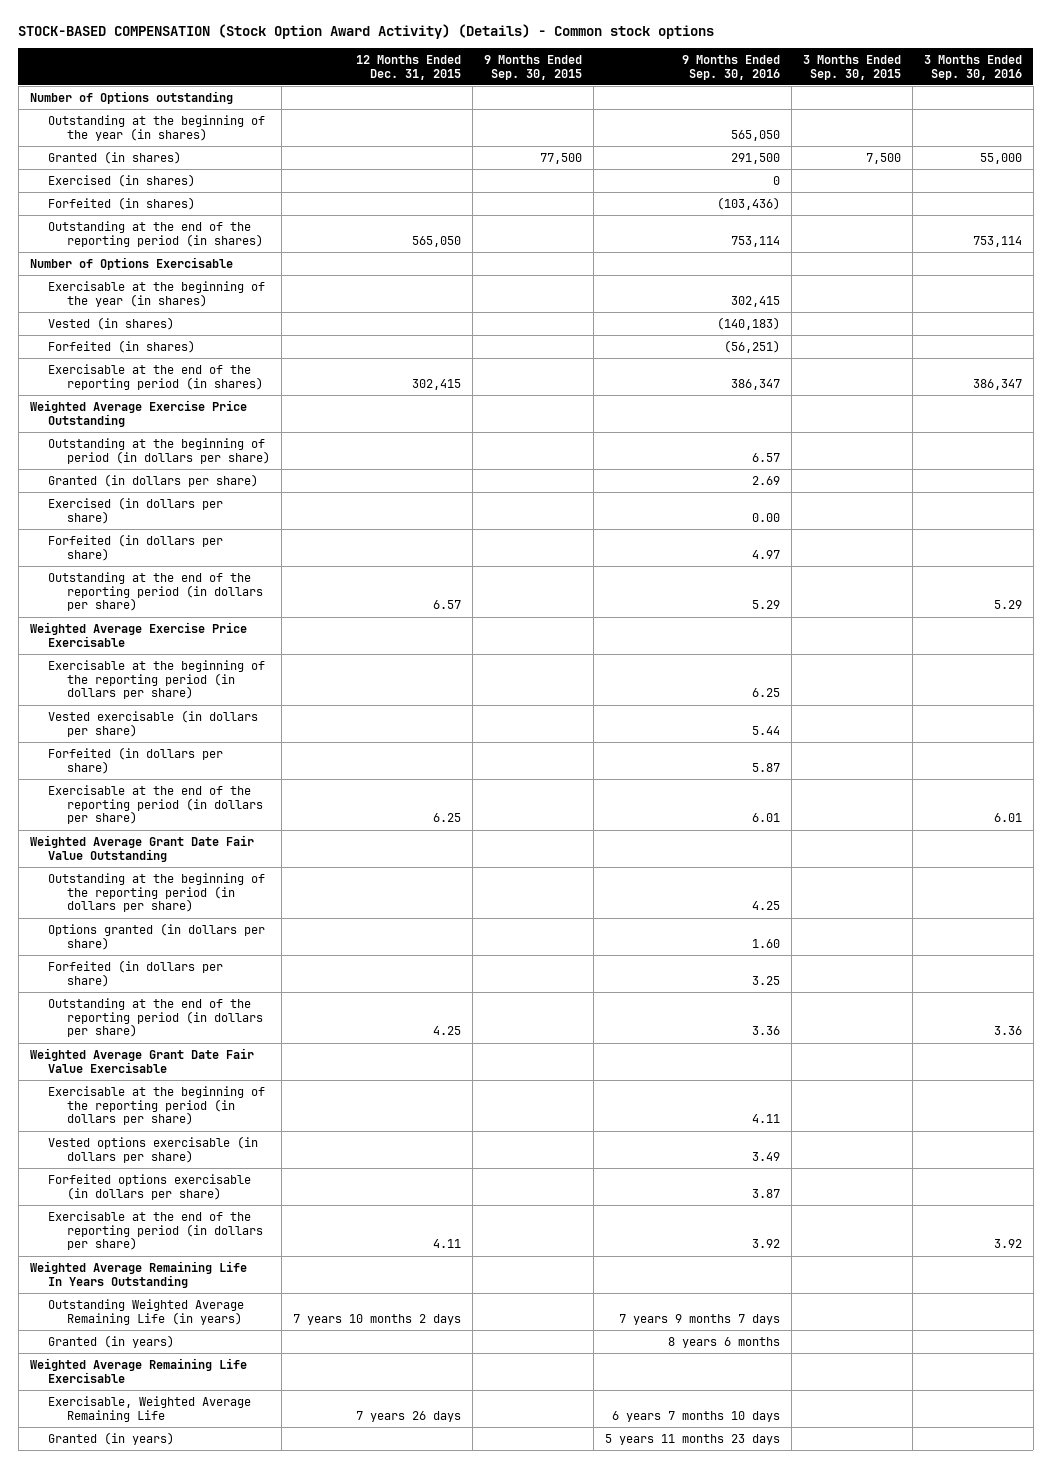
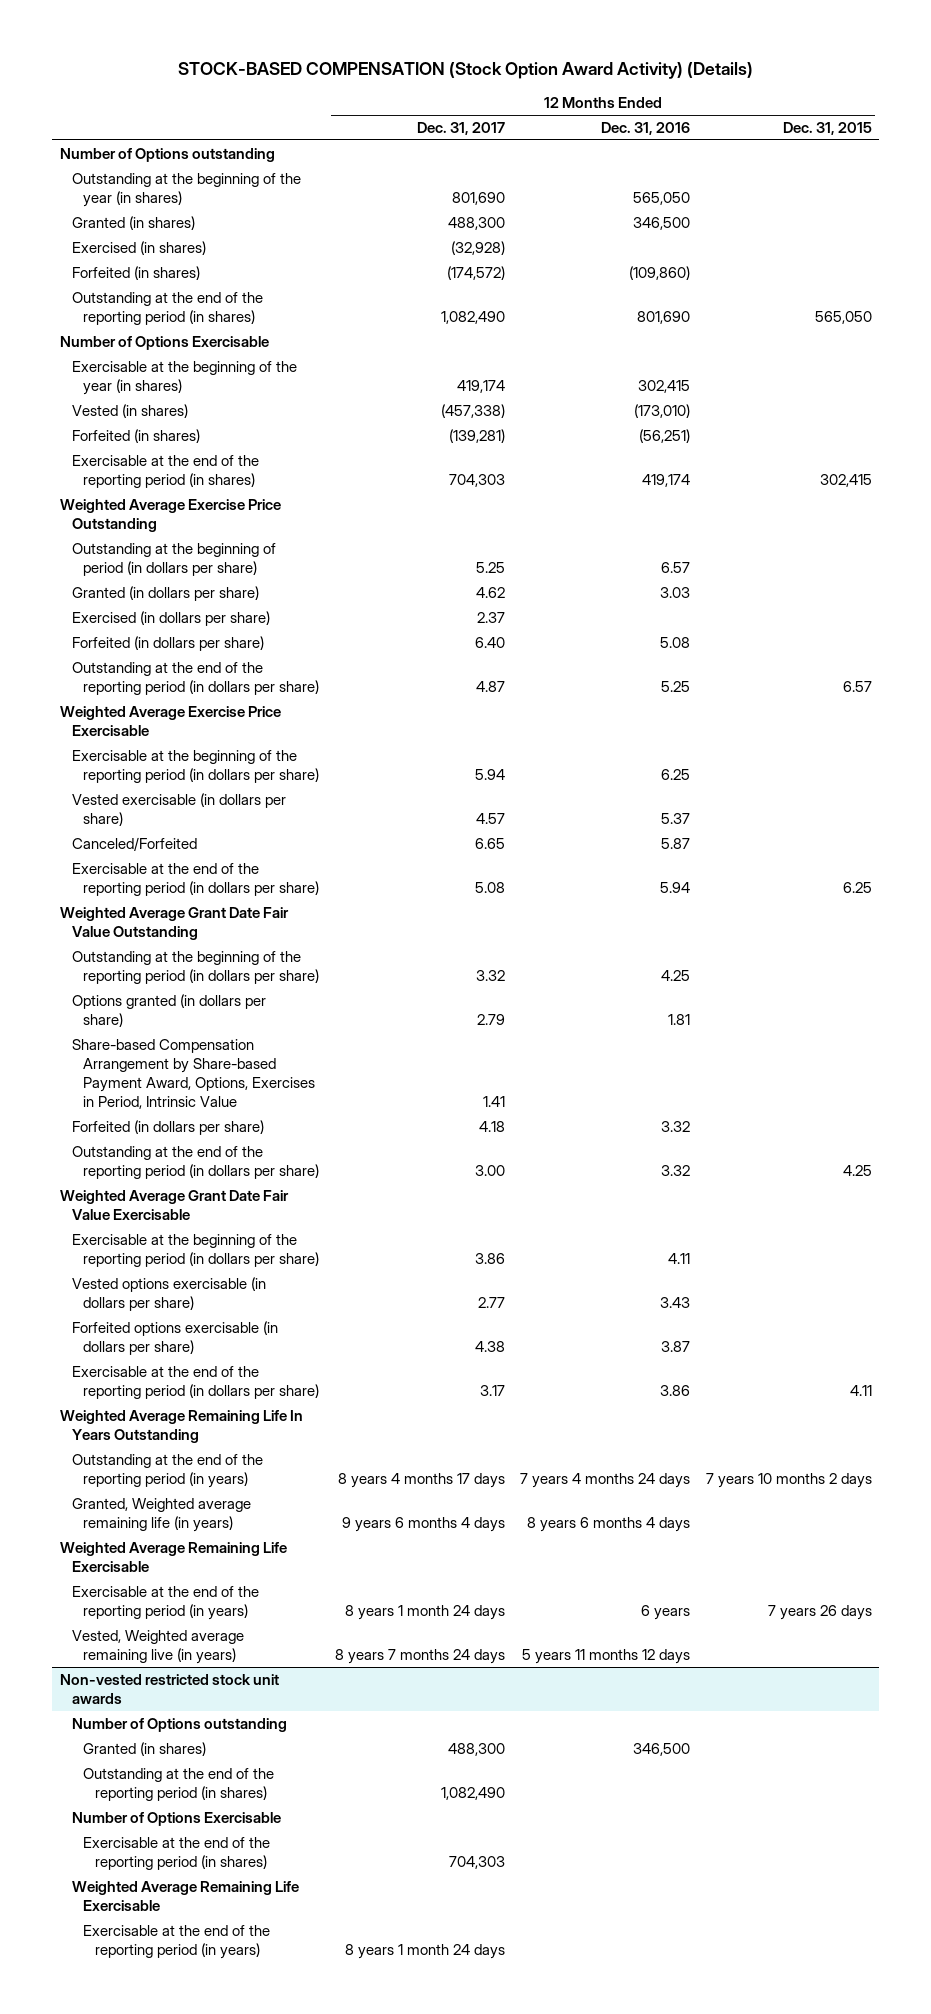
[18,24,715,40] STOCK-BASED COMPENSATION (Stock Option Award Activity) (Details) - Common stock options -> [177,62,753,80] STOCK-BASED COMPENSATION (Stock Option Award Activity) (Details)
[483,54,582,80] 9 Months Ended Sep. 30, 2015 -> none
[681,54,780,80] 9 Months Ended Sep. 30, 2016 -> none
[802,54,901,80] 3 Months Ended Sep. 30, 2015 -> none
[923,54,1022,80] 3 Months Ended Sep. 30, 2016 -> none
none -> [416,121,505,135] Dec. 31, 2017
none -> [601,121,691,135] Dec. 31, 2016
[48,746,224,774] Forfeited (in dollars per share) -> none
none -> [71,836,197,851] Canceled/Forfeited
none -> [71,1038,316,1109] Share-based Compensation Arrangement by Share-based Payment Award, Options, Exercises in Period, Intrinsic Value
[48,1298,245,1325] Outstanding Weighted Average Remaining Life (in years) -> [71,1453,263,1488] Outstanding at the end of the reporting period (in years)
[48,1334,175,1348] Granted (in years) -> [71,1497,251,1532] Granted, Weighted average remaining life (in years)
[48,1431,175,1445] Granted (in years) -> none
[48,1395,252,1422] Exercisable, Weighted Average Remaining Life -> [71,1585,259,1620] Exercisable at the end of the reporting period (in years)
none -> [71,1629,244,1664] Vested, Weighted average remaining live (in years)
none -> [59,1673,279,1704] Non-vested restricted stock unit awards
none -> [71,1717,287,1732] Number of Options outstanding
none -> [83,1741,207,1756] Granted (in shares)
none -> [83,1767,275,1801] Outstanding at the end of the reporting period (in shares)
none -> [71,1811,281,1826] Number of Options Exercisable
none -> [83,1836,271,1870] Exercisable at the end of the reporting period (in shares)
none -> [71,1880,299,1911] Weighted Average Remaining Life Exercisable
none -> [83,1924,271,1959] Exercisable at the end of the reporting period (in years)

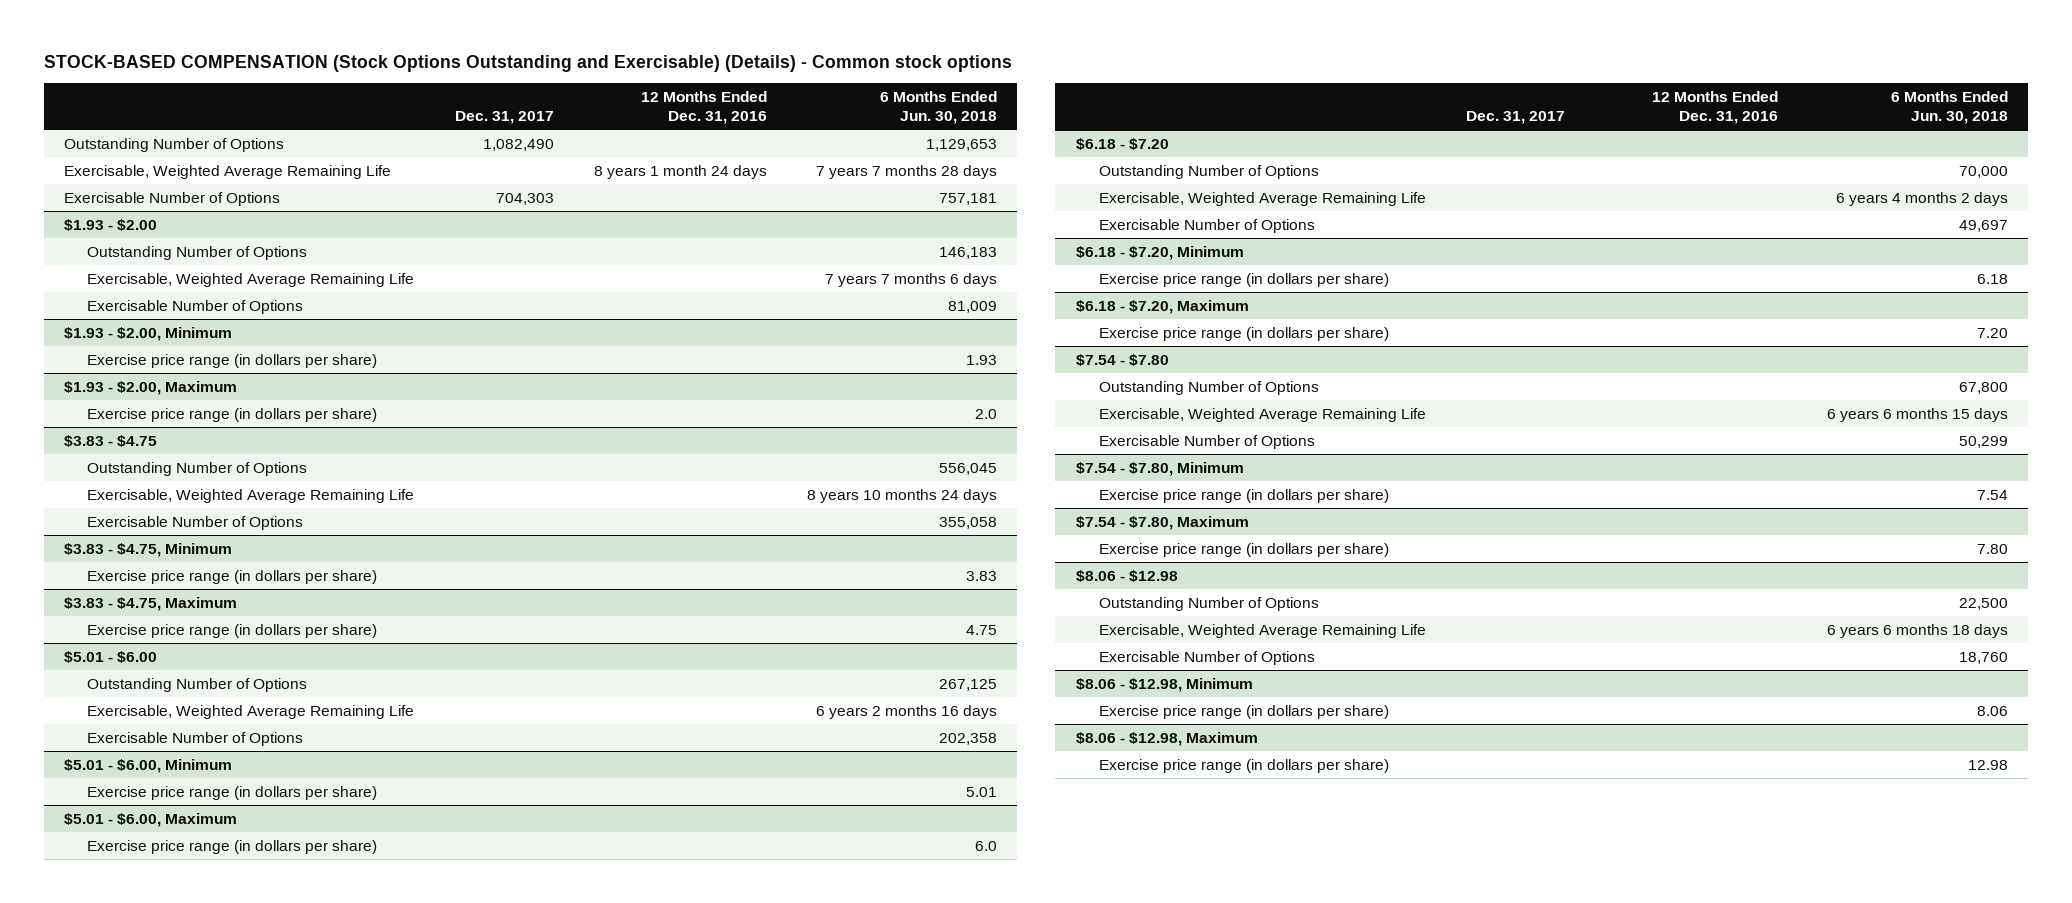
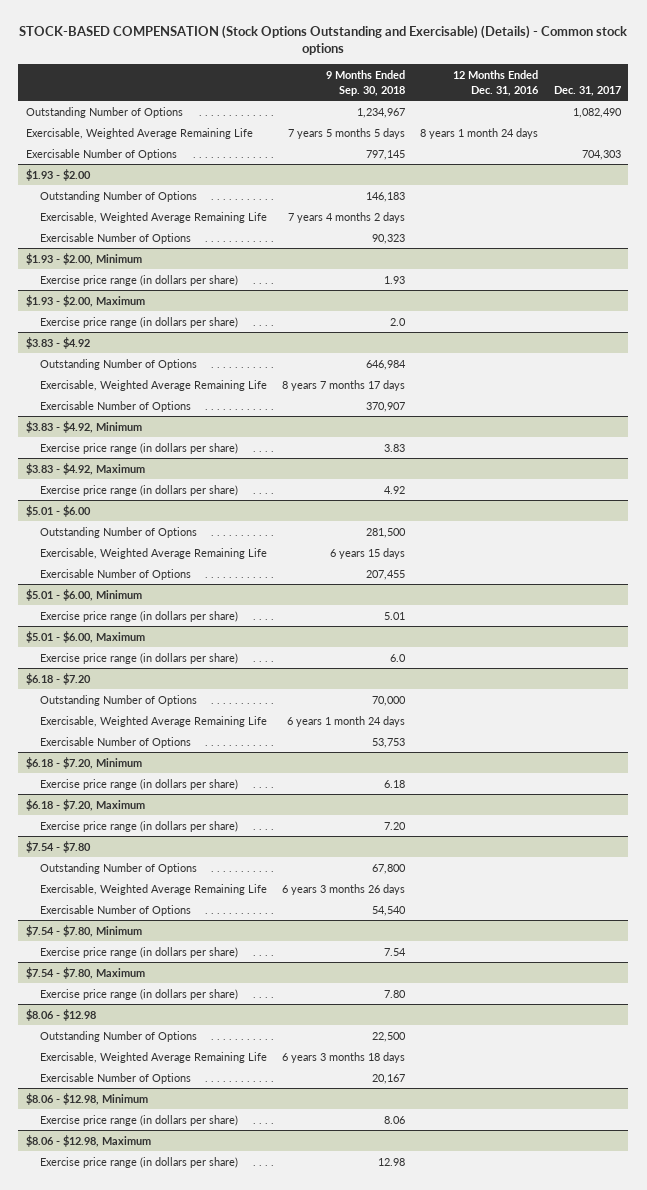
[879,91,997,125] 6 Months Ended Jun. 30, 2018 -> none
none -> [325,70,405,96] 9 Months Ended Sep. 30, 2018
[64,434,158,447] $3.83 - $4.75 -> [26,336,91,349] $3.83 - $4.92
[64,542,233,557] $3.83 - $4.75, Minimum -> [26,420,143,433] $3.83 - $4.92, Minimum
[64,596,238,611] $3.83 - $4.75, Maximum -> [26,462,146,475] $3.83 - $4.92, Maximum

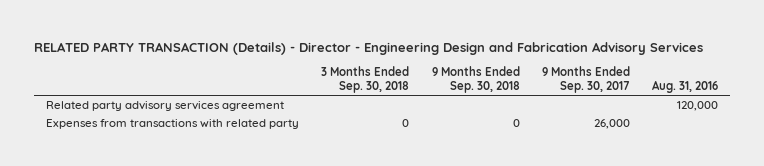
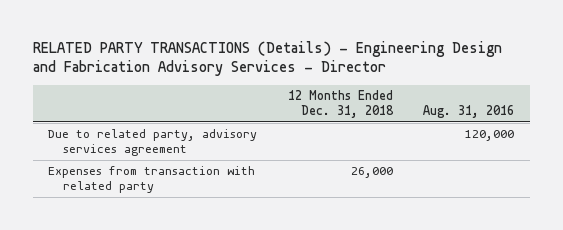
[34,41,704,55] RELATED PARTY TRANSACTION (Details) - Director - Engineering Design and Fabrication Advisory Services -> [33,40,503,77] RELATED PARTY TRANSACTIONS (Details) - Engineering Design and Fabrication Advisory Services - Director
[321,66,410,94] 3 Months Ended Sep. 30, 2018 -> none
[431,66,520,94] 9 Months Ended Sep. 30, 2018 -> none
[541,66,630,94] 9 Months Ended Sep. 30, 2017 -> none
none -> [287,90,394,119] 12 Months Ended Dec. 31, 2018
[45,101,284,112] Related party advisory services agreement -> [48,129,258,157] Due to related party, advisory services agreement
[45,119,299,130] Expenses from transactions with related party -> [48,166,256,194] Expenses from transaction with related party

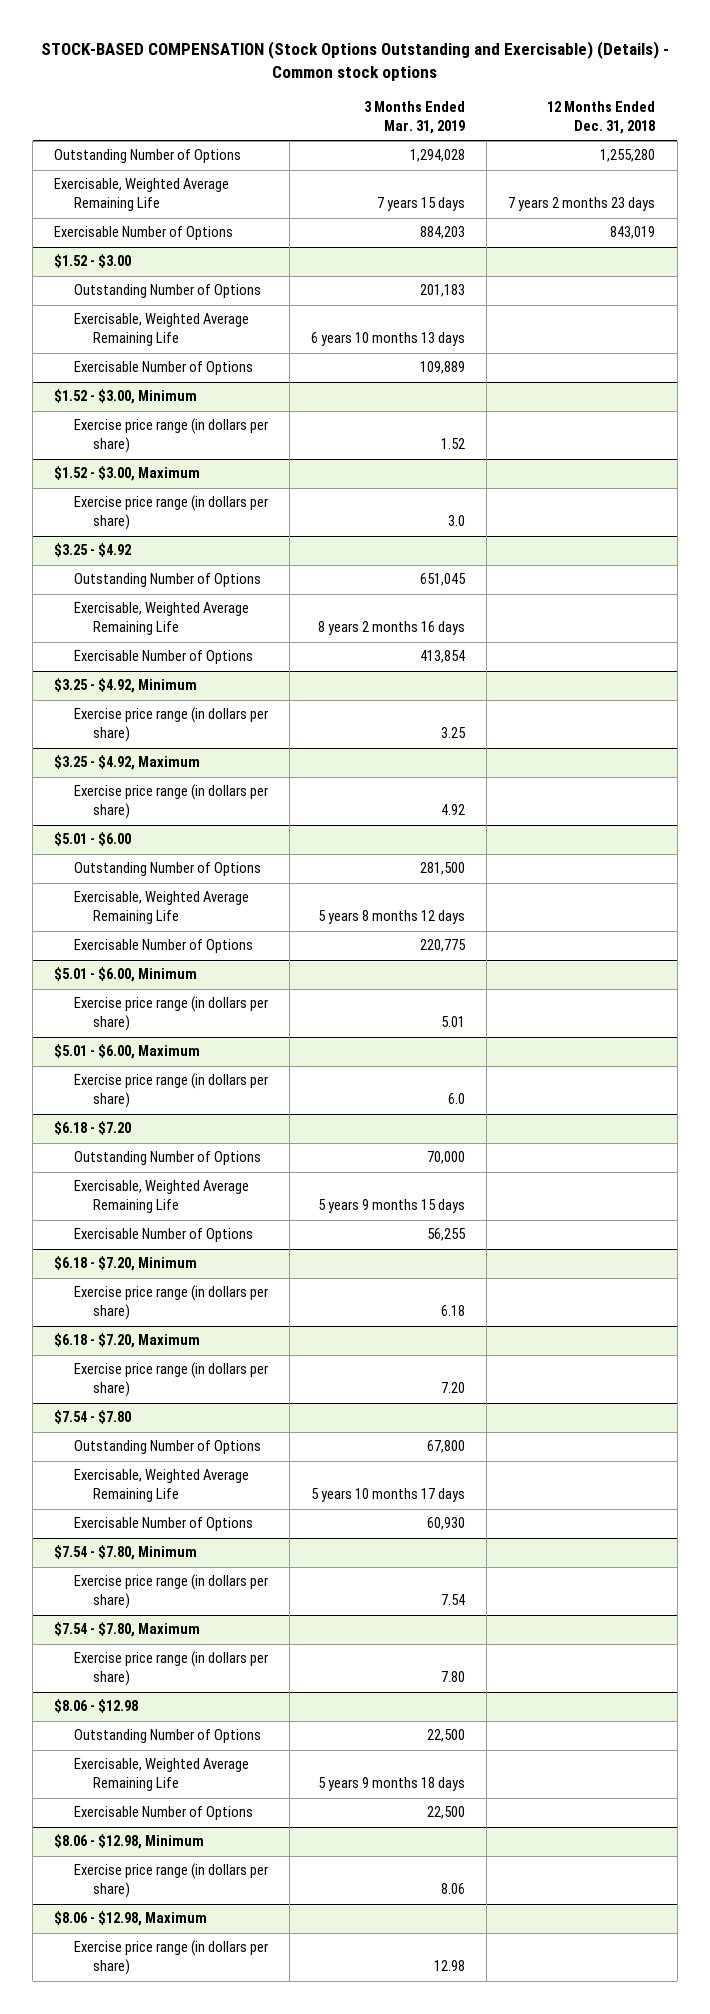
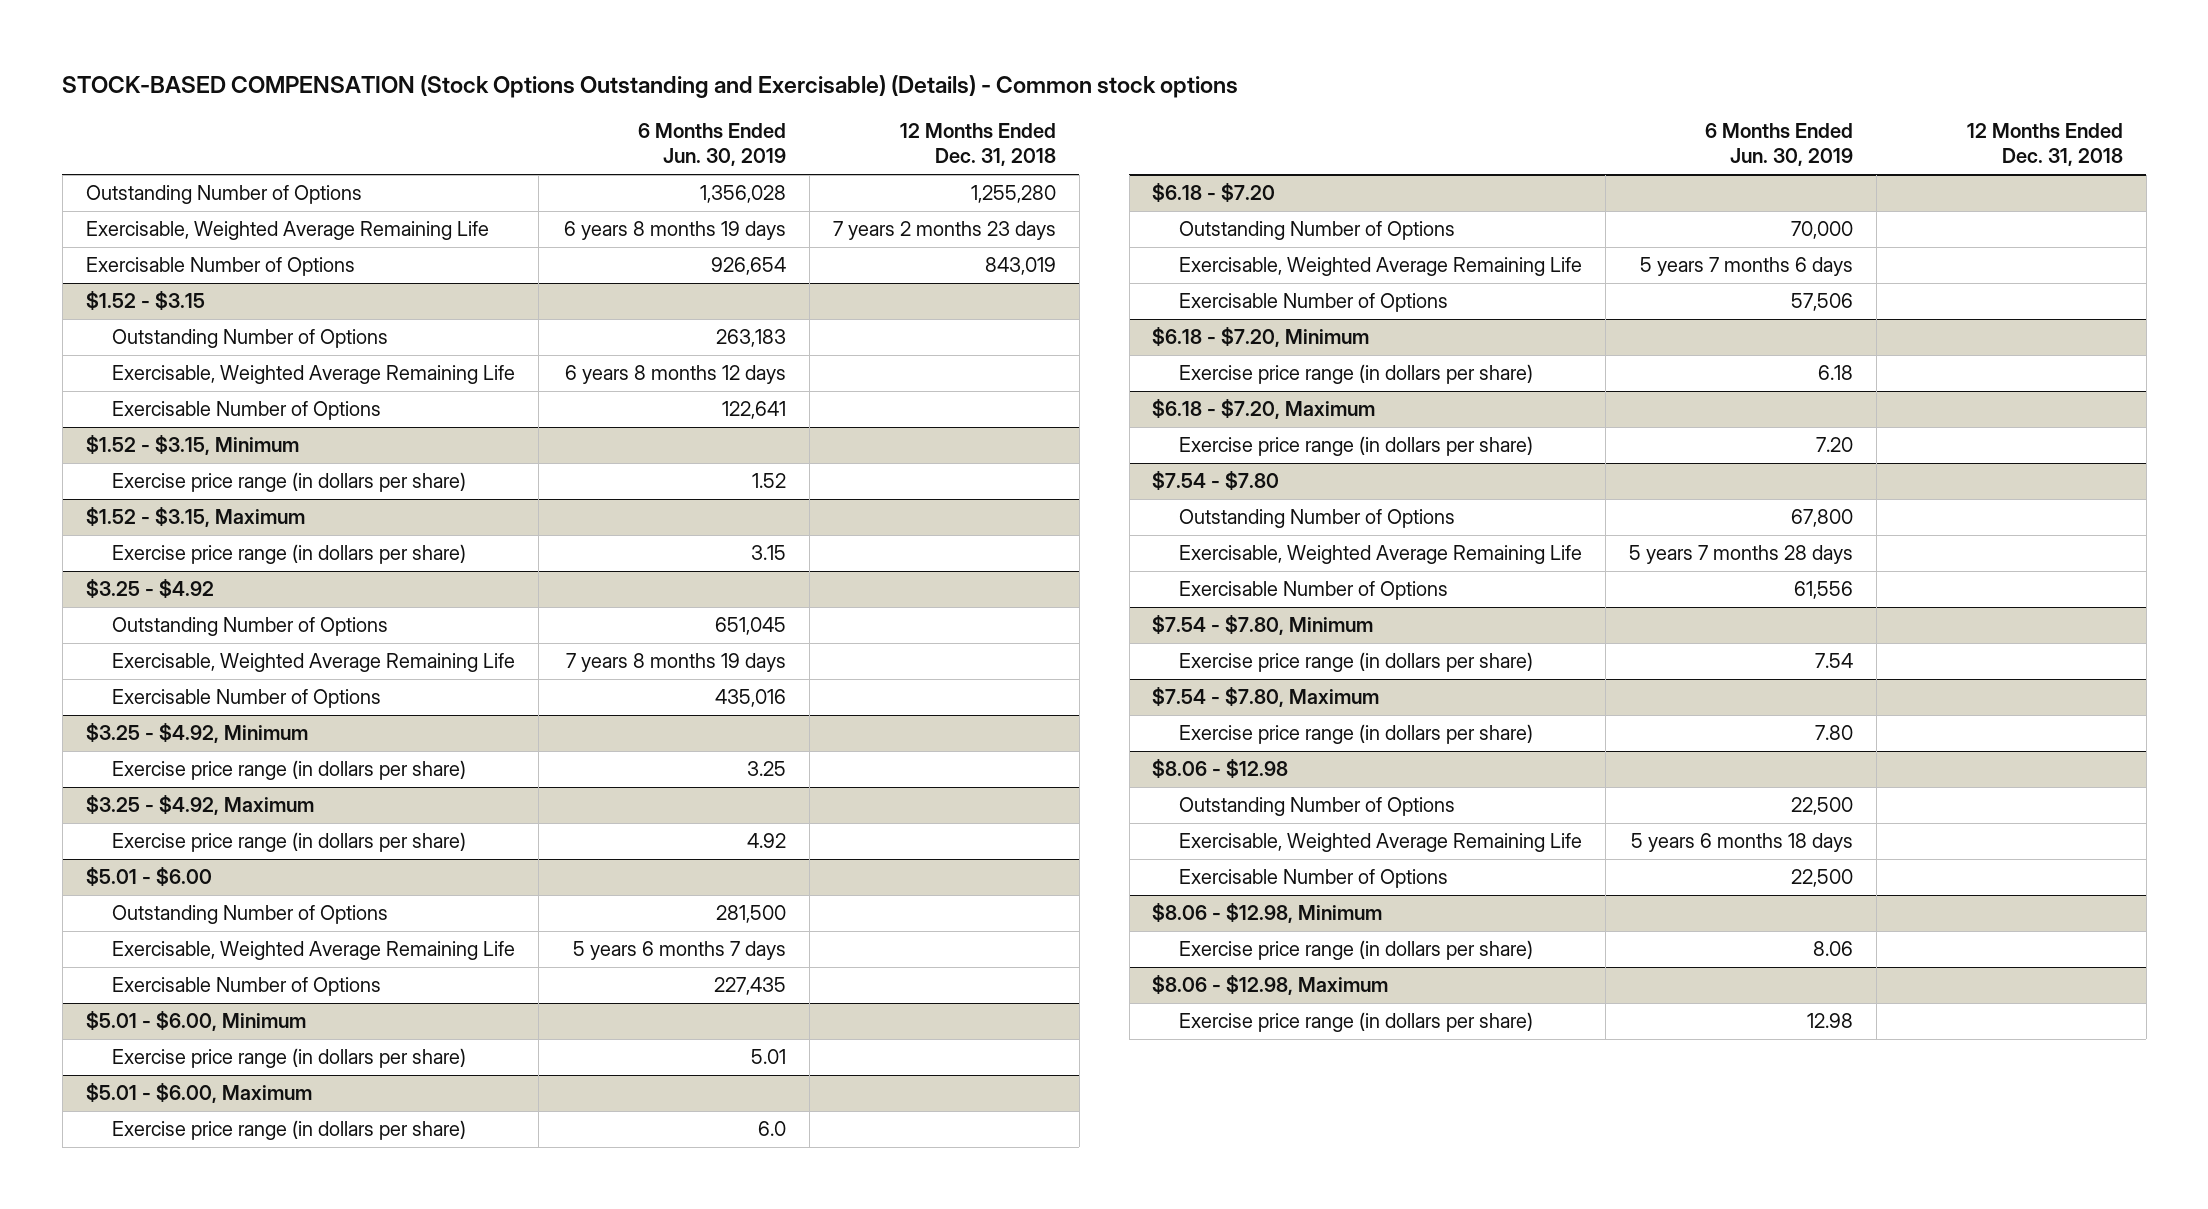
[364,101,466,135] 3 Months Ended Mar. 31, 2019 -> none
none -> [638,123,787,167] 6 Months Ended Jun. 30, 2019
[54,254,132,269] $1.52 - $3.00 -> [85,291,205,311] $1.52 - $3.15
[54,389,198,405] $1.52 - $3.00, Minimum -> [85,435,299,456] $1.52 - $3.15, Minimum
[54,466,201,482] $1.52 - $3.00, Maximum -> [85,507,305,528] $1.52 - $3.15, Maximum

